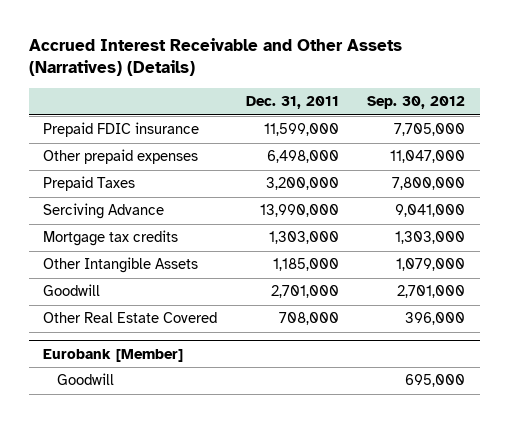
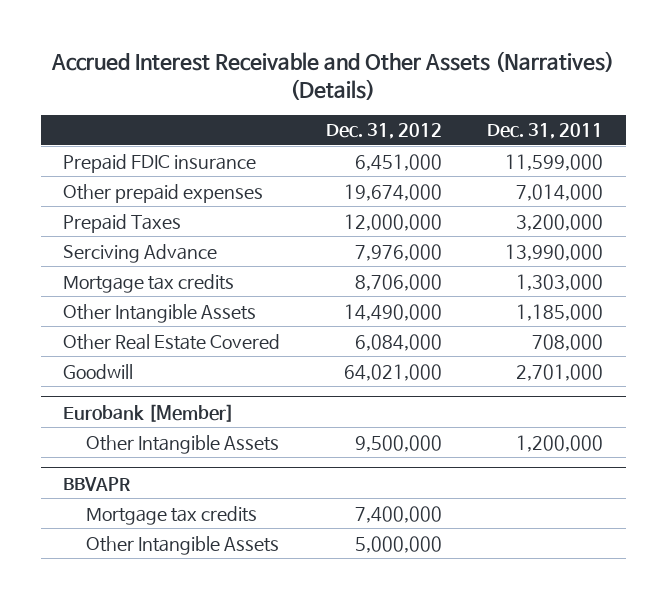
[367,95,466,109] Sep. 30, 2012 -> none
none -> [325,123,442,140] Dec. 31, 2012
[266,150,339,164] 6,498,000 -> [516,183,604,201] 7,014,000
[43,284,101,297] Goodwill -> [63,363,134,379] Goodwill
[57,373,115,386] Goodwill -> none
none -> [85,434,279,454] Other Intangible Assets
none -> [63,476,132,491] BBVAPR
none -> [85,505,257,525] Mortgage tax credits
none -> [85,535,279,555] Other Intangible Assets

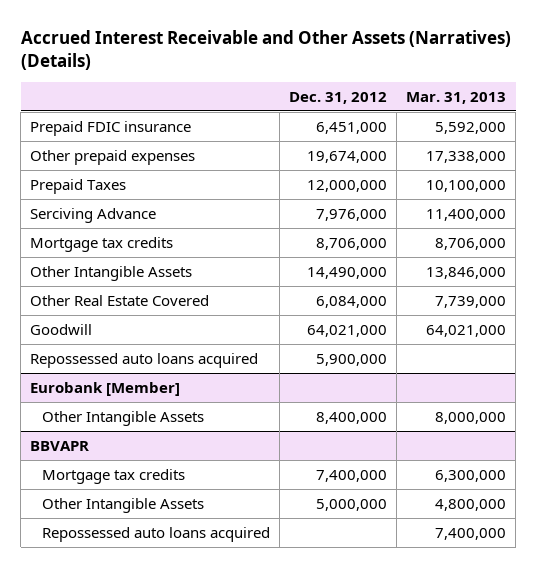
[487,123,604,140] Dec. 31, 2011 -> none
none -> [406,91,507,104] Mar. 31, 2013
none -> [30,352,259,368] Repossessed auto loans acquired
[354,434,442,452] 9,500,000 -> [316,411,388,424] 8,400,000
none -> [42,526,271,542] Repossessed auto loans acquired

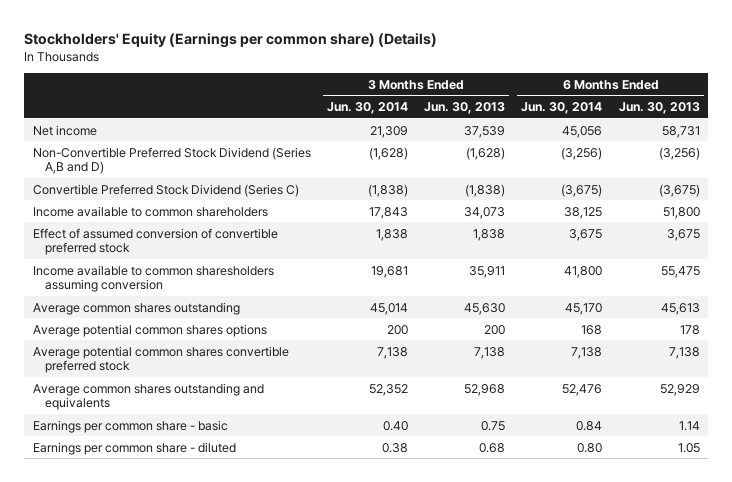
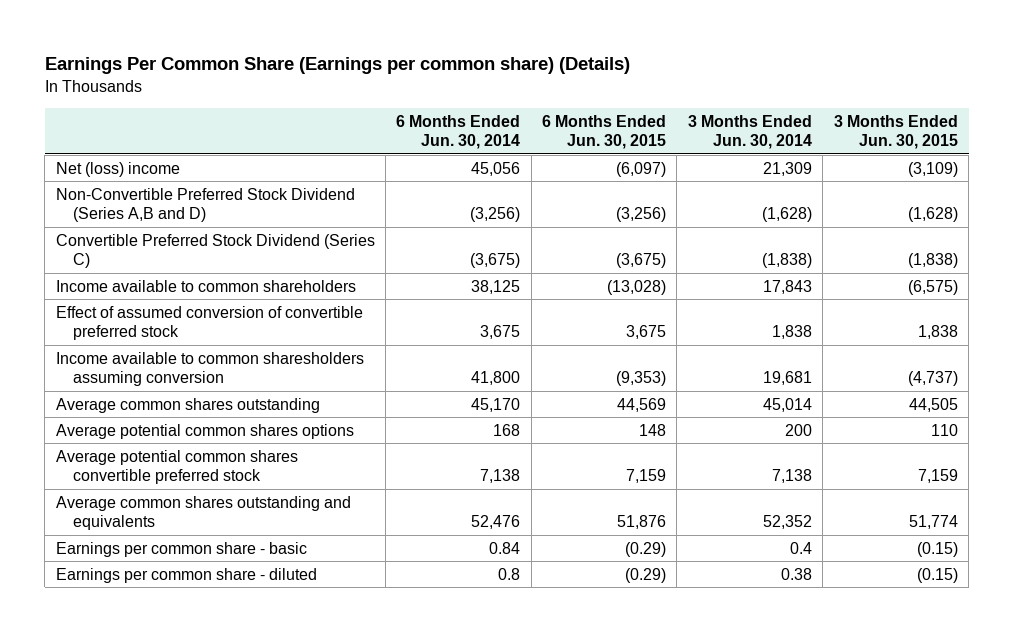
[24,32,438,48] Stockholders' Equity (Earnings per common share) (Details) -> [44,56,630,74] Earnings Per Common Share (Earnings per common share) (Details)
[424,102,506,115] Jun. 30, 2013 -> none
[618,102,700,115] Jun. 30, 2013 -> none
none -> [542,114,667,150] 6 Months Ended Jun. 30, 2015
none -> [833,114,958,150] 3 Months Ended Jun. 30, 2015
[32,124,97,136] Net income -> [55,161,180,177] Net (loss) income
[382,420,408,431] 0.40 -> [789,541,812,554] 0.4
[577,442,603,453] 0.80 -> [498,567,521,580] 0.8

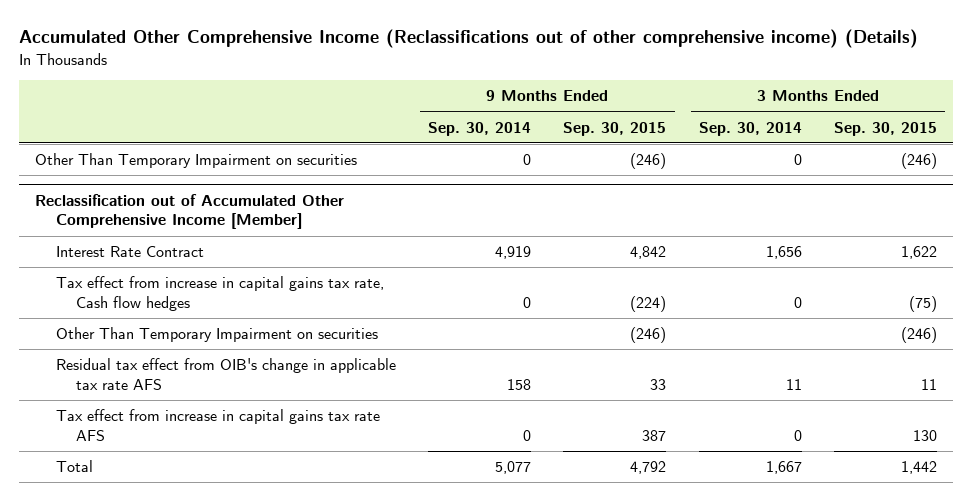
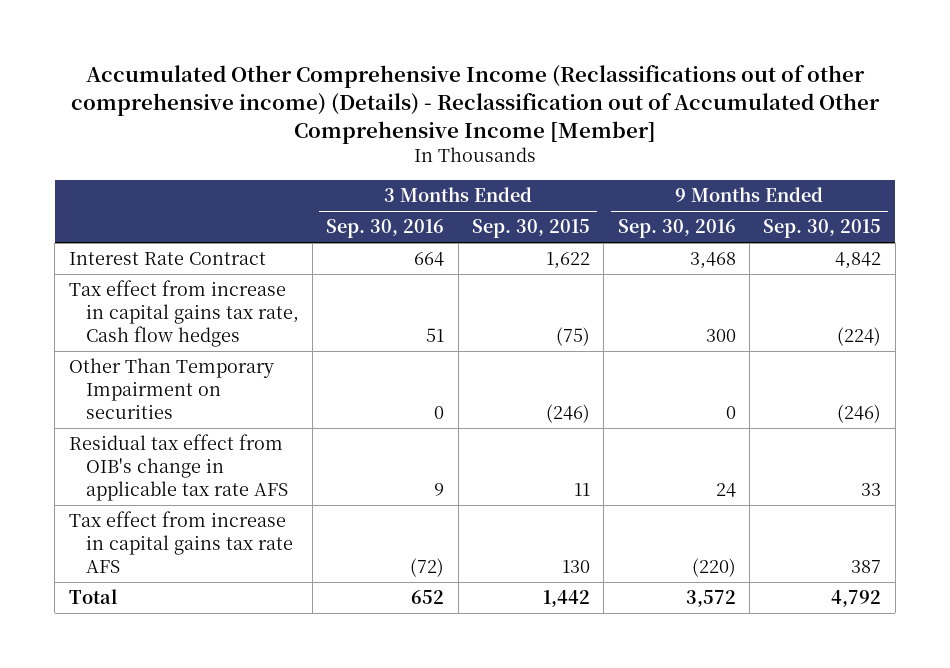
[19,29,919,49] Accumulated Other Comprehensive Income (Reclassifications out of other comprehensive income) (Details) -> [70,65,880,144] Accumulated Other Comprehensive Income (Reclassifications out of other comprehensive income) (Details) - Reclassification out of Accumulated Other Comprehensive Income [Member]
[428,121,532,136] Sep. 30, 2014 -> none
[698,121,802,136] Sep. 30, 2014 -> none
none -> [326,219,445,239] Sep. 30, 2016
none -> [617,219,736,239] Sep. 30, 2016
[35,153,358,169] Other Than Temporary Impairment on securities -> none
[35,193,345,230] Reclassification out of Accumulated Other Comprehensive Income [Member] -> none

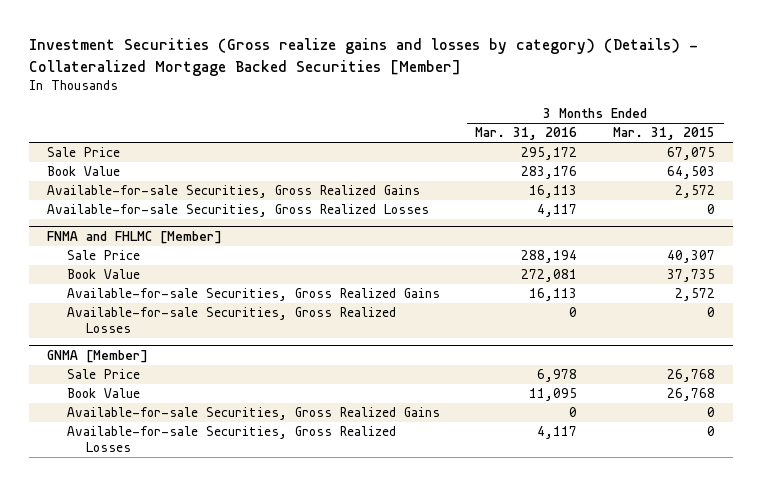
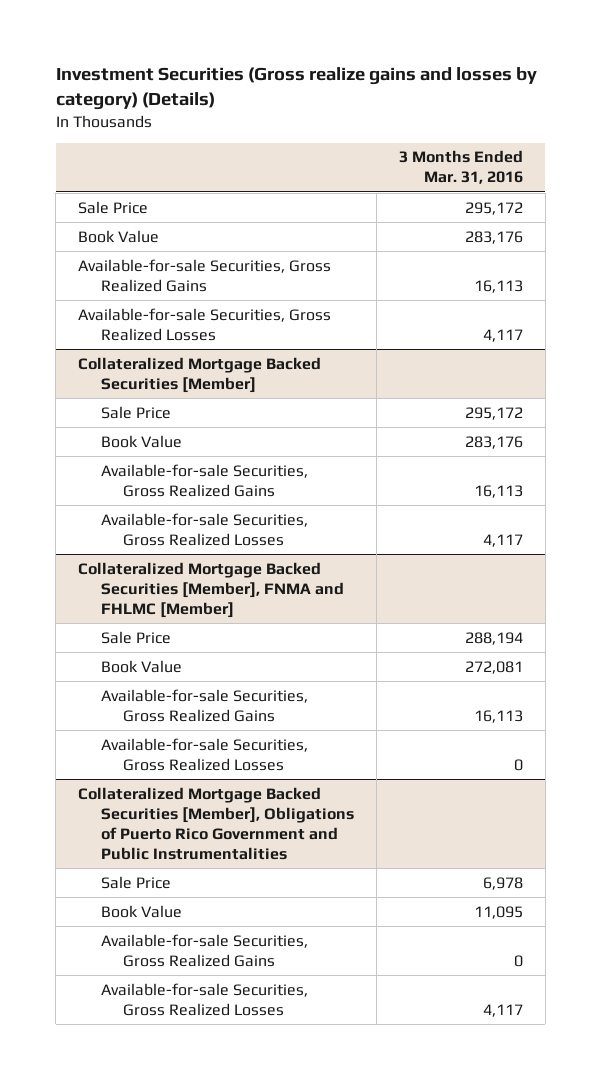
[29,38,699,76] Investment Securities (Gross realize gains and losses by category) (Details) - Collateralized Mortgage Backed Securities [Member] -> [55,67,537,111] Investment Securities (Gross realize gains and losses by category) (Details)
[613,127,716,141] Mar. 31, 2015 -> none
[47,231,223,245] FNMA and FHLMC [Member] -> [78,356,322,393] Collateralized Mortgage Backed Securities [Member]
none -> [100,405,171,419] Sale Price
none -> [100,434,182,448] Book Value
none -> [100,463,308,497] Available-for-sale Securities, Gross Realized Gains
none -> [100,512,308,546] Available-for-sale Securities, Gross Realized Losses
none -> [78,561,344,618] Collateralized Mortgage Backed Securities [Member], FNMA and FHLMC [Member]
[47,350,149,364] GNMA [Member] -> none
none -> [78,786,354,860] Collateralized Mortgage Backed Securities [Member], Obligations of Puerto Rico Government and Public Instrumentalities

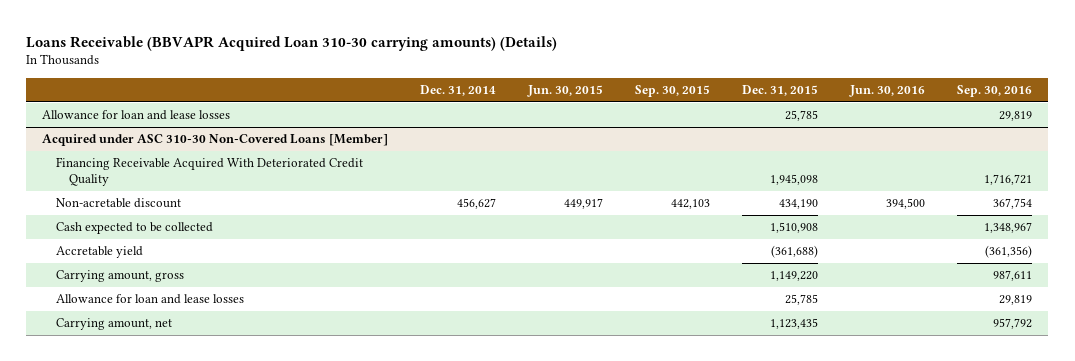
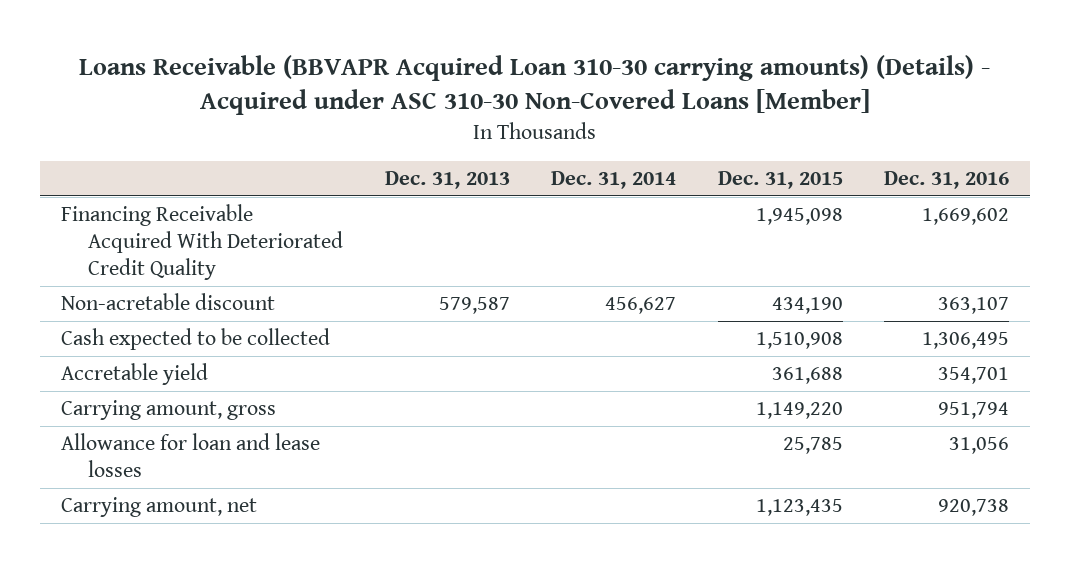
[26,35,558,51] Loans Receivable (BBVAPR Acquired Loan 310-30 carrying amounts) (Details) -> [78,54,990,115] Loans Receivable (BBVAPR Acquired Loan 310-30 carrying amounts) (Details) - Acquired under ASC 310-30 Non-Covered Loans [Member]
[527,84,604,97] Jun. 30, 2015 -> none
[635,84,711,97] Sep. 30, 2015 -> none
[849,84,926,97] Jun. 30, 2016 -> none
[957,84,1033,97] Sep. 30, 2016 -> none
none -> [384,171,510,190] Dec. 31, 2013
none -> [883,171,1009,190] Dec. 31, 2016
[42,110,231,121] Allowance for loan and lease losses -> none
[42,134,389,147] Acquired under ASC 310-30 Non-Covered Loans [Member] -> none
[771,245,819,259] (361,688) -> [771,367,843,385] 361,688

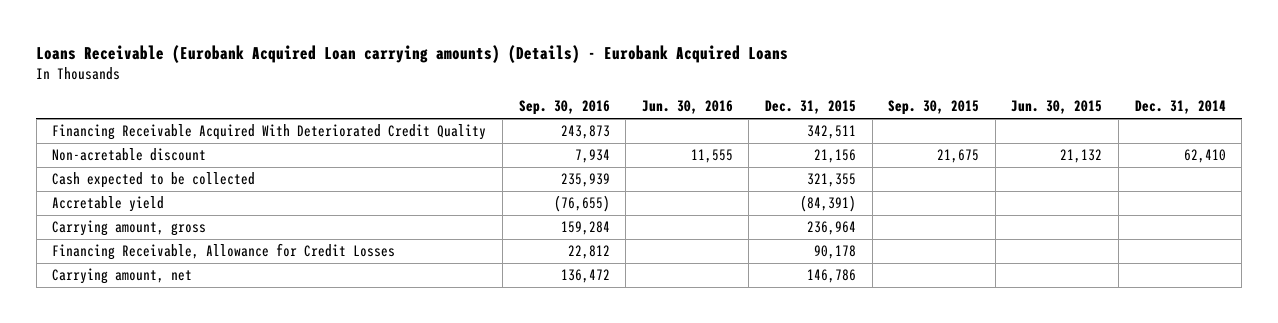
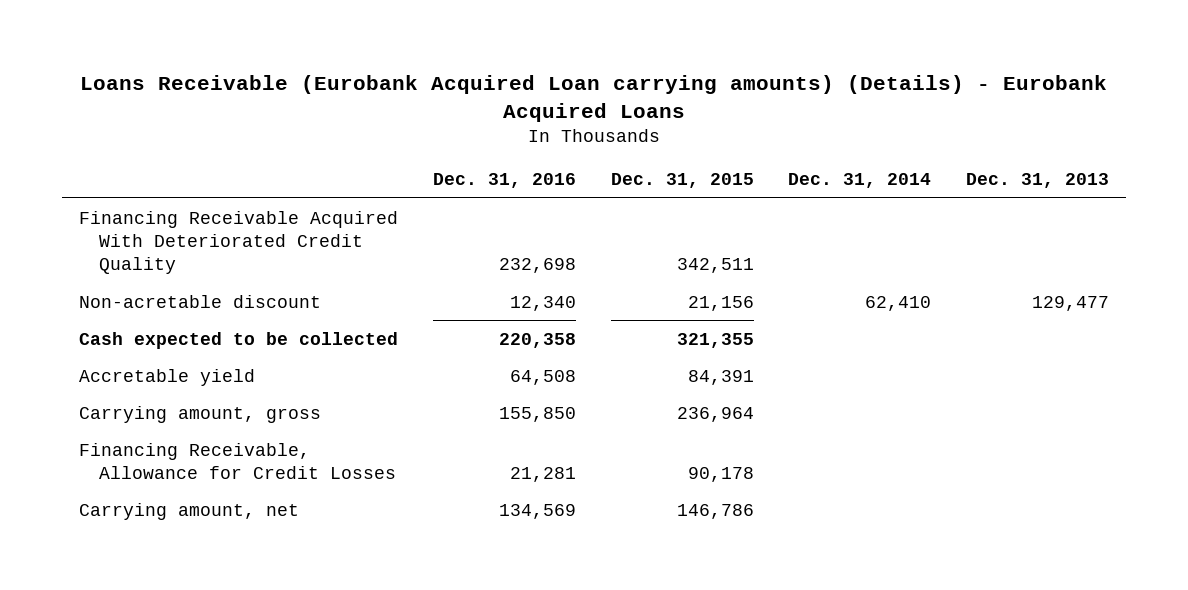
[518,100,610,116] Sep. 30, 2016 -> none
[641,100,733,115] Jun. 30, 2016 -> none
[888,100,980,116] Sep. 30, 2015 -> none
[1011,100,1103,115] Jun. 30, 2015 -> none
none -> [432,173,576,189] Dec. 31, 2016
none -> [965,173,1109,189] Dec. 31, 2013
[799,195,856,213] (84,391) -> [687,369,754,385] 84,391

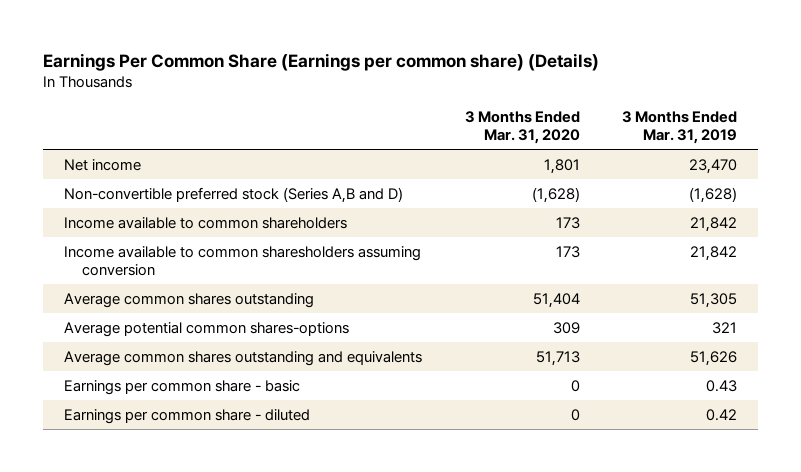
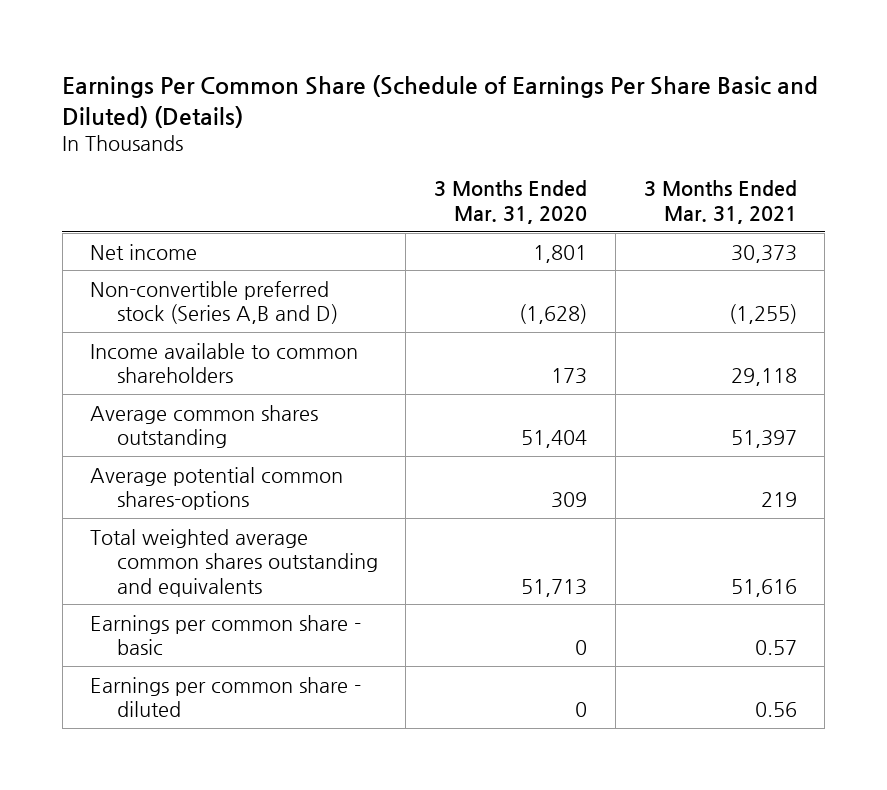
[43,52,600,71] Earnings Per Common Share (Earnings per common share) (Details) -> [62,74,819,128] Earnings Per Common Share (Schedule of Earnings Per Share Basic and Diluted) (Details)
[621,110,737,144] 3 Months Ended Mar. 31, 2019 -> none
none -> [643,180,797,225] 3 Months Ended Mar. 31, 2021
[64,246,422,276] Income available to common sharesholders assuming conversion -> none
[64,351,423,367] Average common shares outstanding and equivalents -> [90,528,378,597] Total weighted average common shares outstanding and equivalents

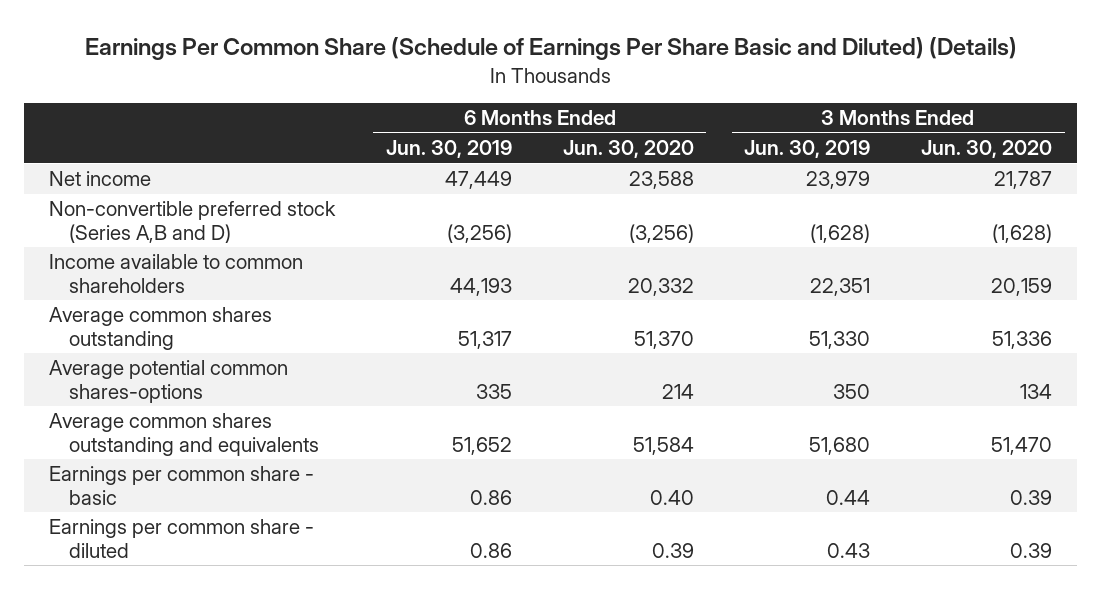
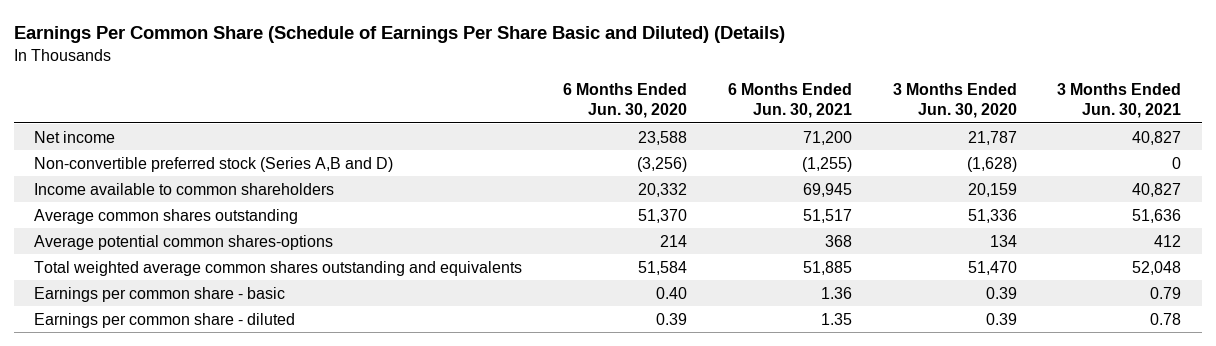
[385,140,512,159] Jun. 30, 2019 -> none
[744,140,871,159] Jun. 30, 2019 -> none
none -> [727,83,852,119] 6 Months Ended Jun. 30, 2021
none -> [1057,83,1182,119] 3 Months Ended Jun. 30, 2021
[49,413,320,457] Average common shares outstanding and equivalents -> [34,260,523,276] Total weighted average common shares outstanding and equivalents

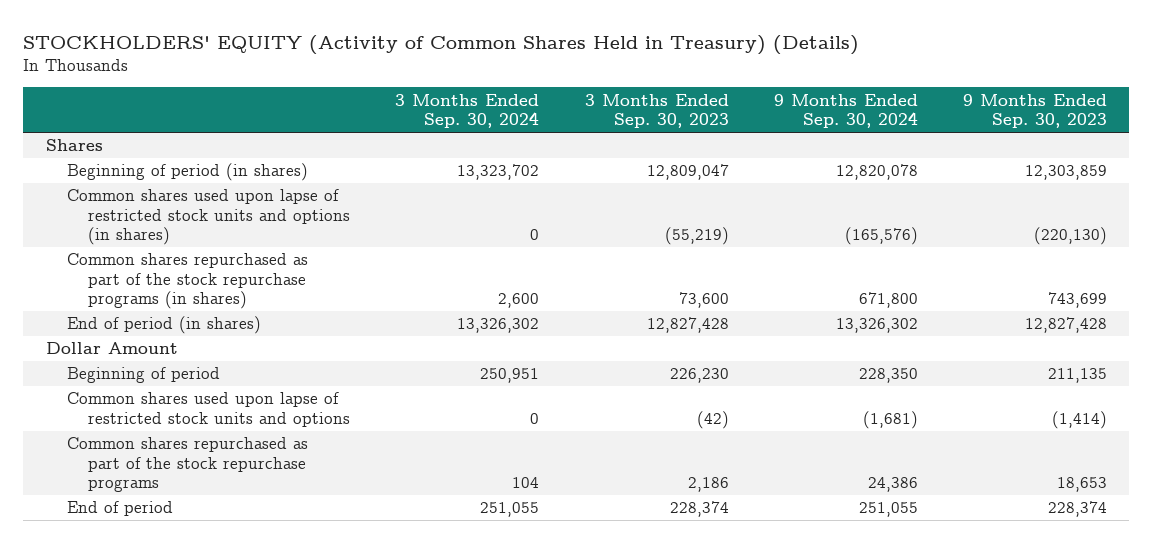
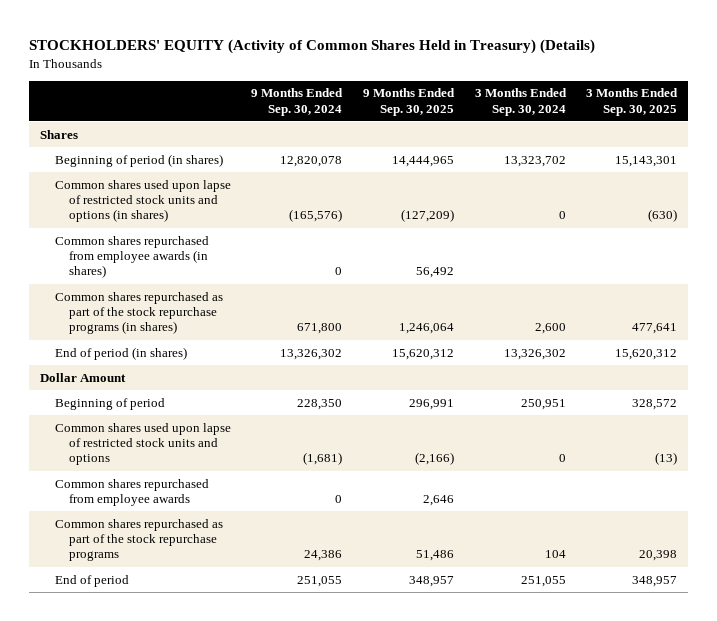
[584,93,729,129] 3 Months Ended Sep. 30, 2023 -> none
[962,93,1107,129] 9 Months Ended Sep. 30, 2023 -> none
none -> [362,88,455,116] 9 Months Ended Sep. 30, 2025
none -> [586,88,679,116] 3 Months Ended Sep. 30, 2025
none -> [54,235,209,279] Common shares repurchased from employee awards (in shares)
none -> [54,478,209,507] Common shares repurchased from employee awards

